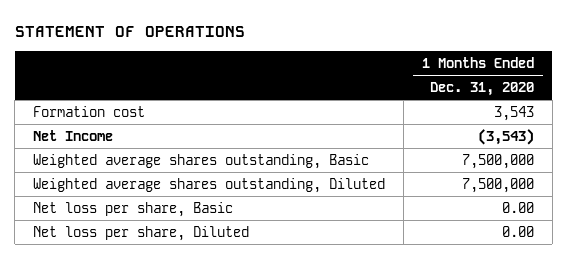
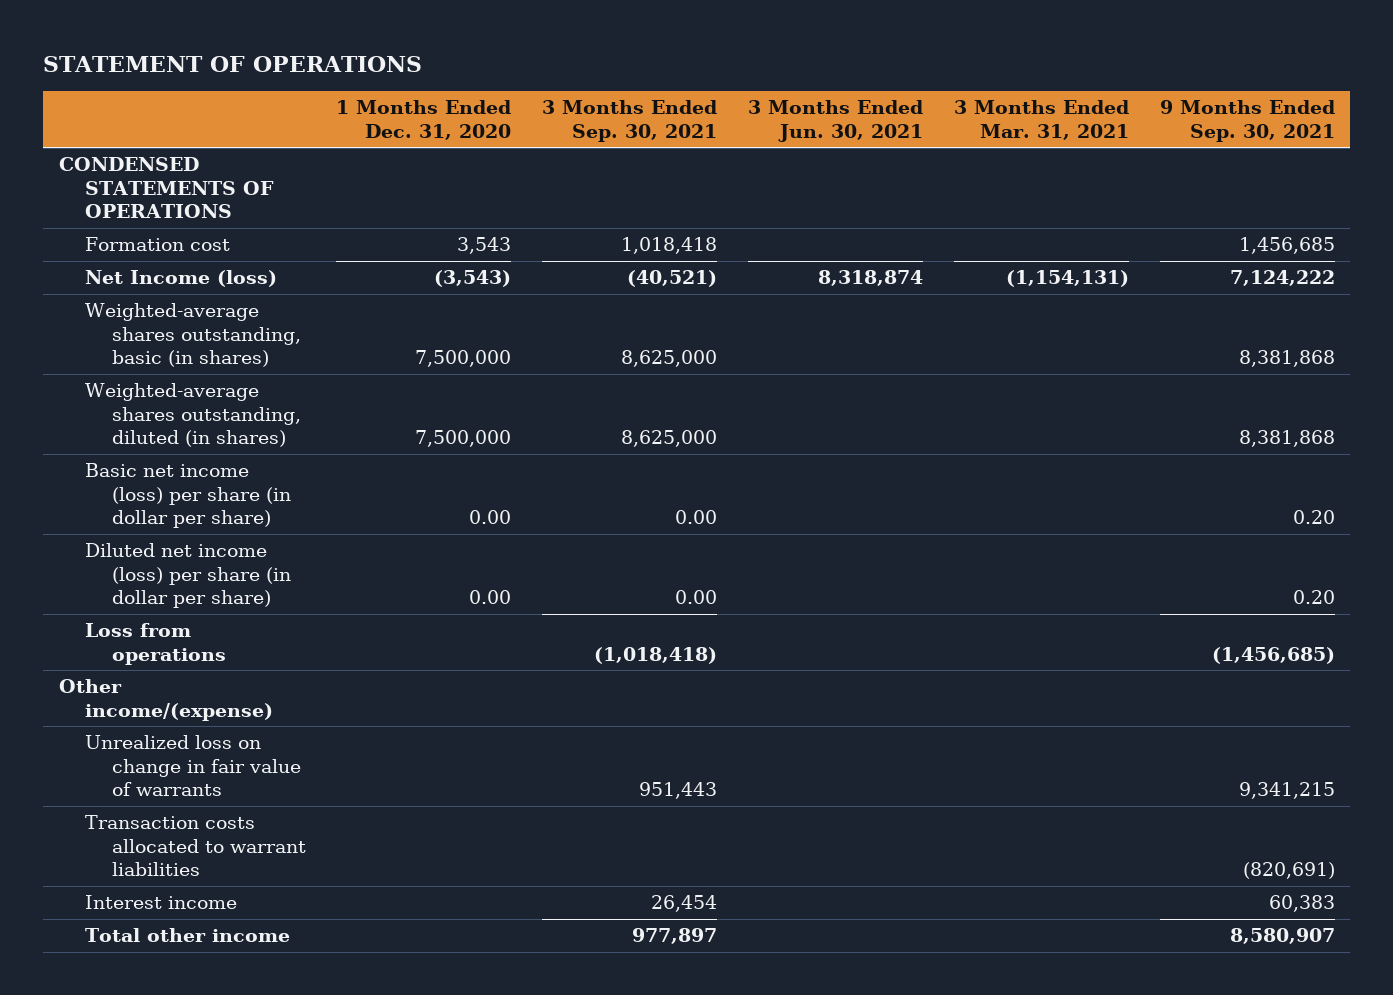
none -> [542,100,718,142] 3 Months Ended Sep. 30, 2021
none -> [747,100,923,142] 3 Months Ended Jun. 30, 2021
none -> [953,100,1129,140] 3 Months Ended Mar. 31, 2021
none -> [1159,100,1335,142] 9 Months Ended Sep. 30, 2021
none -> [58,157,275,219] CONDENSED STATEMENTS OF OPERATIONS
[33,130,114,142] Net Income -> [85,270,278,288] Net Income (loss)
[33,154,370,170] Weighted average shares outstanding, Basic -> [85,303,301,368] Weighted-average shares outstanding, basic (in shares)
[33,178,386,194] Weighted average shares outstanding, Diluted -> [85,383,301,448] Weighted-average shares outstanding, diluted (in shares)
[33,202,234,218] Net loss per share, Basic -> [85,463,291,529] Basic net income (loss) per share (in dollar per share)
[33,226,250,242] Net loss per share, Diluted -> [85,543,291,609] Diluted net income (loss) per share (in dollar per share)
none -> [85,623,226,665] Loss from operations
none -> [58,679,274,721] Other income/(expense)
none -> [85,735,301,797] Unrealized loss on change in fair value of warrants
none -> [85,815,306,877] Transaction costs allocated to warrant liabilities
none -> [85,895,238,910] Interest income
none -> [85,928,291,943] Total other income

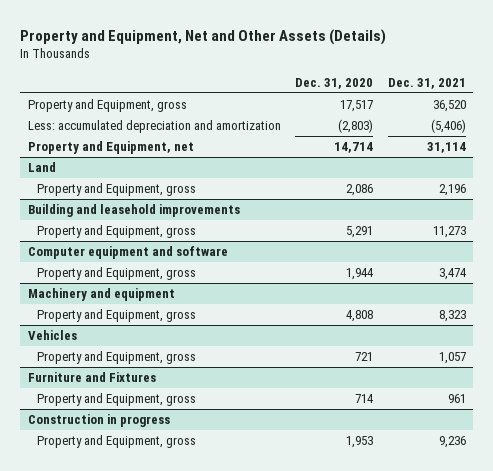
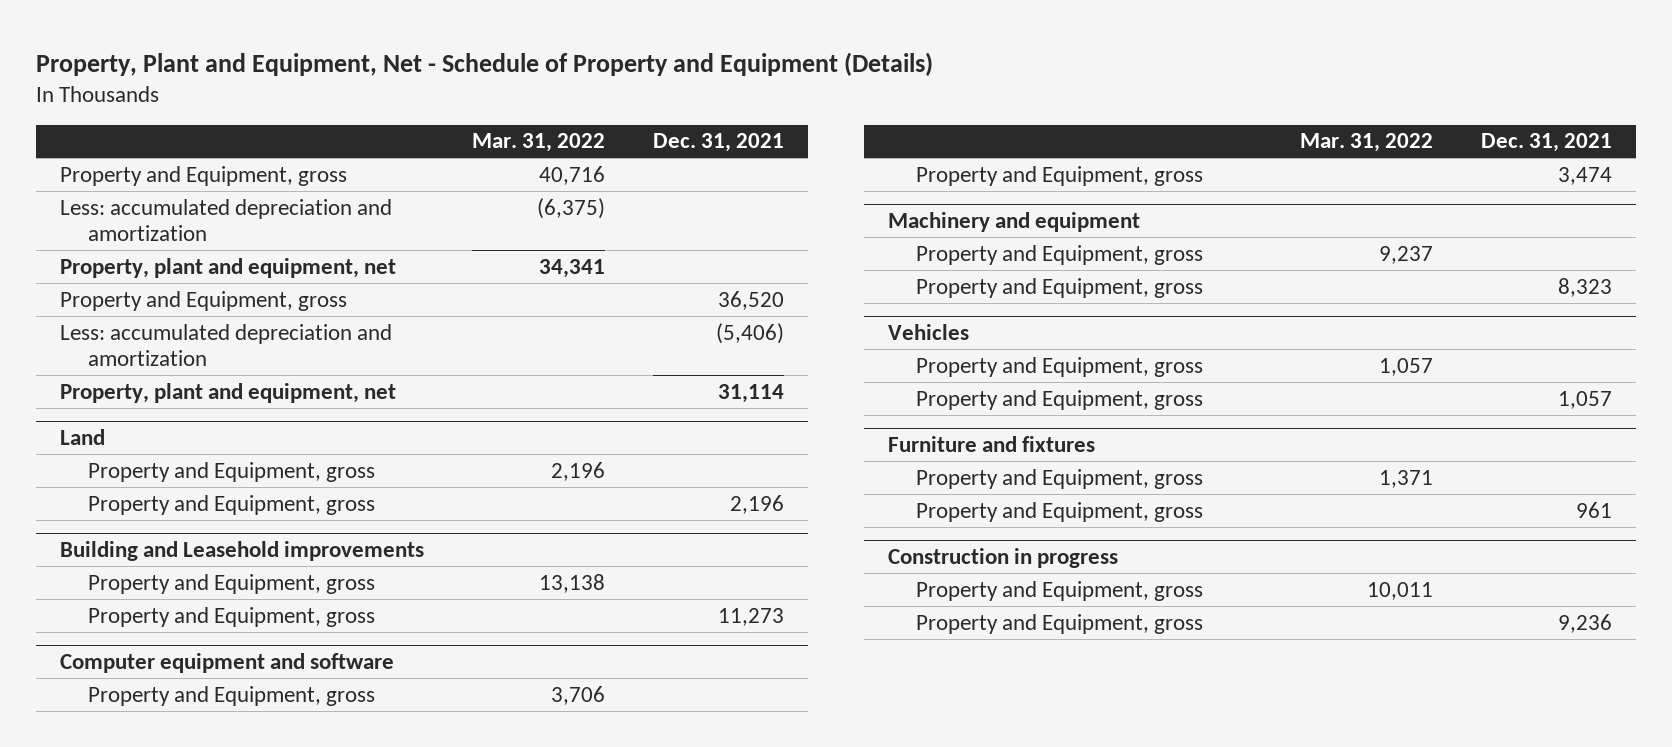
[20,28,387,45] Property and Equipment, Net and Other Assets (Details) -> [36,51,934,76] Property, Plant and Equipment, Net - Schedule of Property and Equipment (Details)
[295,77,374,89] Dec. 31, 2020 -> none
none -> [472,133,606,153] Mar. 31, 2022
none -> [60,165,348,186] Property and Equipment, gross
none -> [60,198,393,242] Less: accumulated depreciation and amortization
none -> [60,257,397,278] Property, plant and equipment, net
[27,141,194,155] Property and Equipment, net -> [60,382,397,403] Property, plant and equipment, net
none -> [87,461,375,482] Property and Equipment, gross
[27,204,240,218] Building and leasehold improvements -> [60,541,425,562] Building and Leasehold improvements
none -> [87,573,375,594] Property and Equipment, gross
none -> [87,685,375,706] Property and Equipment, gross
none -> [915,244,1203,265] Property and Equipment, gross
none -> [915,356,1203,377] Property and Equipment, gross
[27,372,156,383] Furniture and Fixtures -> [888,436,1096,453] Furniture and fixtures
none -> [915,468,1203,489] Property and Equipment, gross
none -> [915,580,1203,601] Property and Equipment, gross

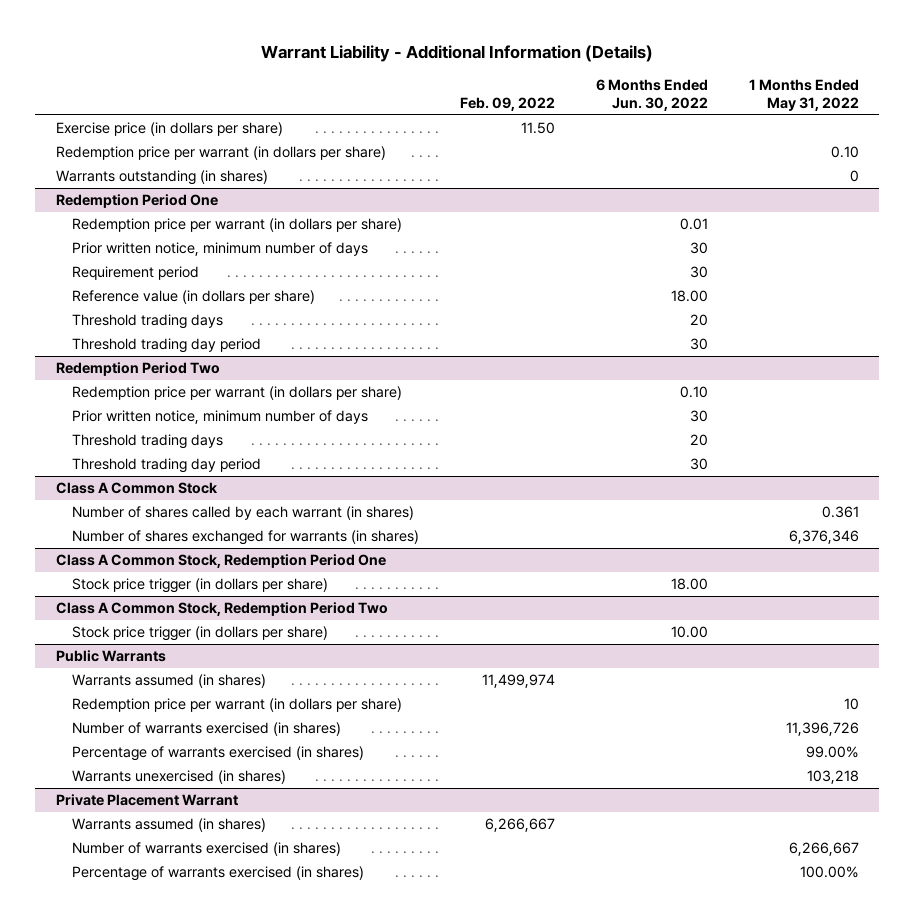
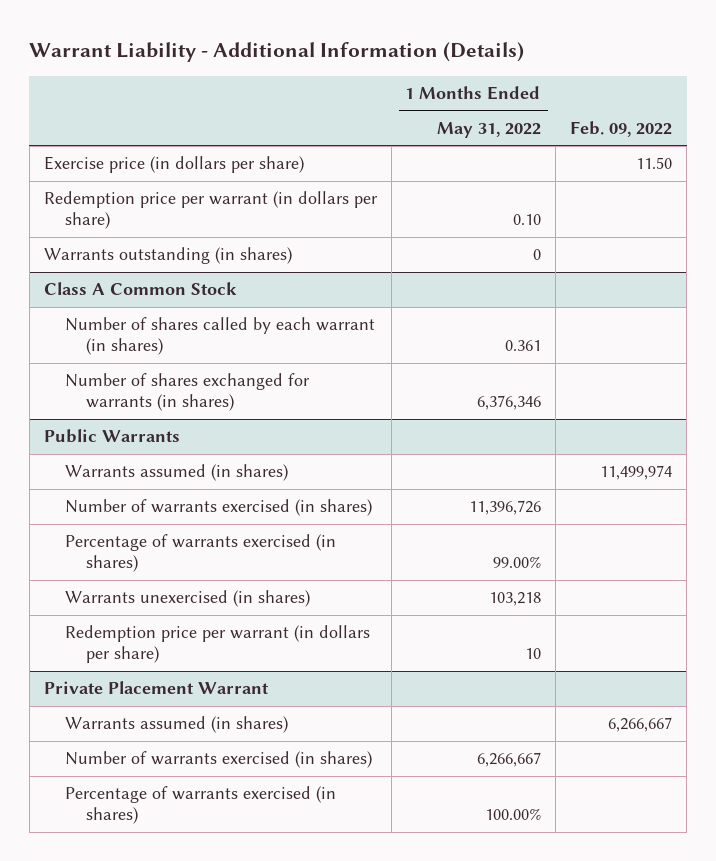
[595,79,708,111] 6 Months Ended Jun. 30, 2022 -> none
[55,194,218,209] Redemption Period One -> none
[71,218,402,233] Redemption price per warrant (in dollars per share) -> none
[71,242,368,257] Prior written notice, minimum number of days -> none
[71,266,199,281] Requirement period -> none
[71,290,315,305] Reference value (in dollars per share) -> none
[71,314,223,330] Threshold trading days -> none
[71,338,261,354] Threshold trading day period -> none
[55,362,220,377] Redemption Period Two -> none
[71,386,402,401] Redemption price per warrant (in dollars per share) -> none
[71,410,368,425] Prior written notice, minimum number of days -> none
[71,434,223,450] Threshold trading days -> none
[71,458,261,474] Threshold trading day period -> none
[55,554,386,569] Class A Common Stock, Redemption Period One -> none
[71,578,328,594] Stock price trigger (in dollars per share) -> none
[55,602,388,617] Class A Common Stock, Redemption Period Two -> none
[71,626,328,642] Stock price trigger (in dollars per share) -> none
[71,698,402,713] Redemption price per warrant (in dollars per share) -> [64,625,370,664] Redemption price per warrant (in dollars per share)

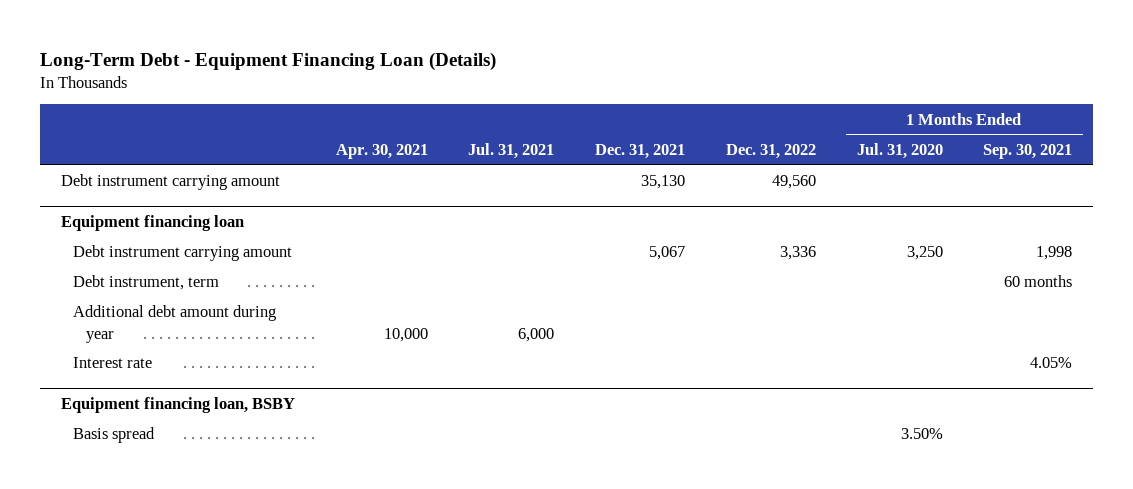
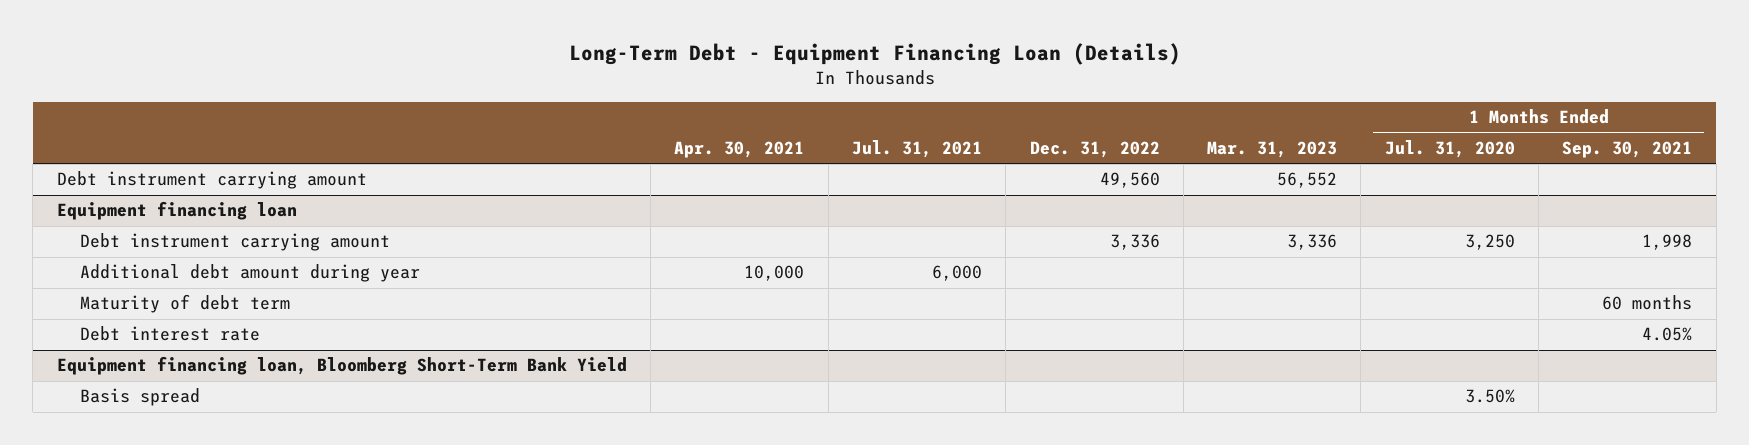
[595,143,686,159] Dec. 31, 2021 -> none
none -> [1207,140,1338,158] Mar. 31, 2023
[73,275,220,291] Debt instrument, term -> none
none -> [79,294,290,314] Maturity of debt term
[73,357,153,369] Interest rate -> [79,326,260,342] Debt interest rate
[60,396,295,413] Equipment financing loan, BSBY -> [56,356,627,376] Equipment financing loan, Bloomberg Short-Term Bank Yield

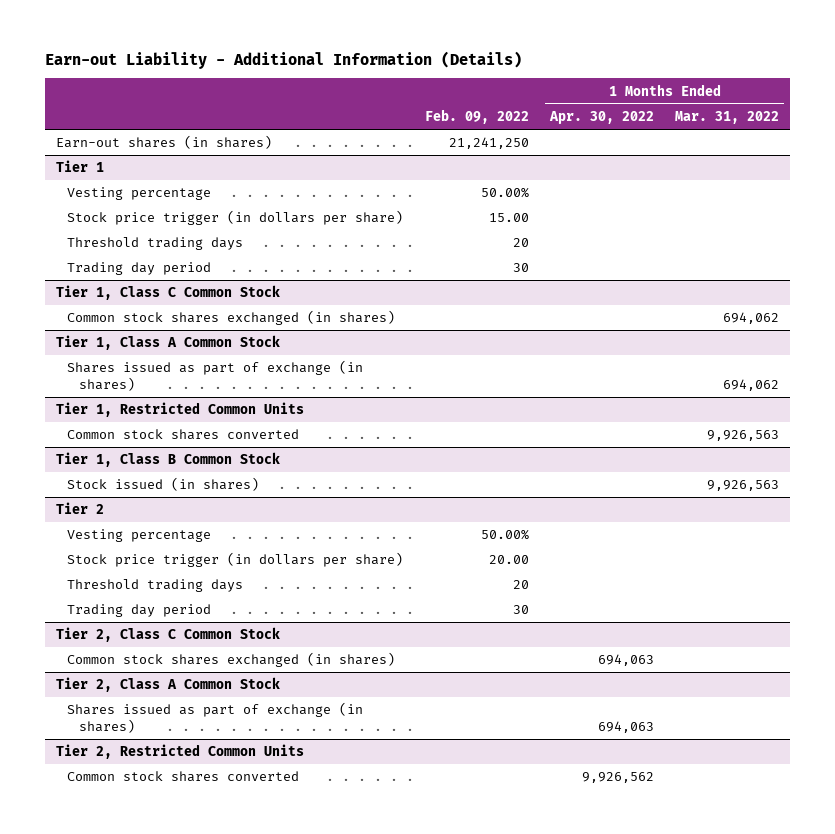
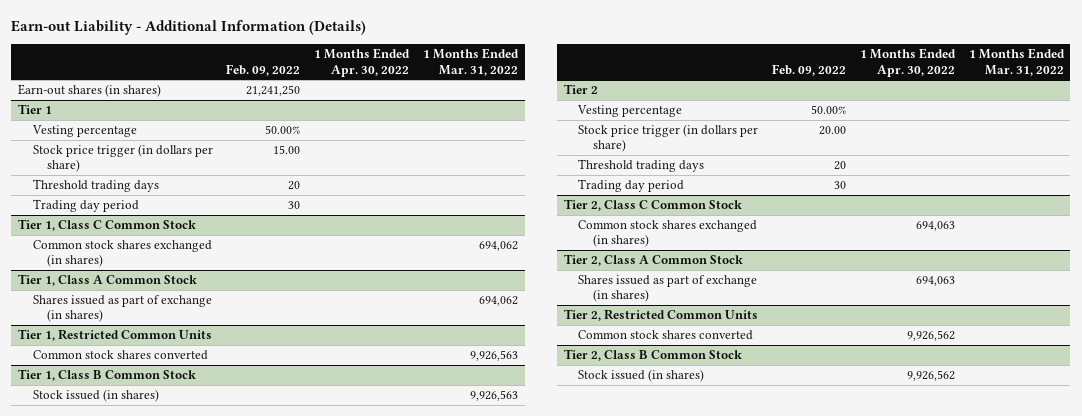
none -> [563,349,742,362] Tier 2, Class B Common Stock
none -> [578,369,705,383] Stock issued (in shares)

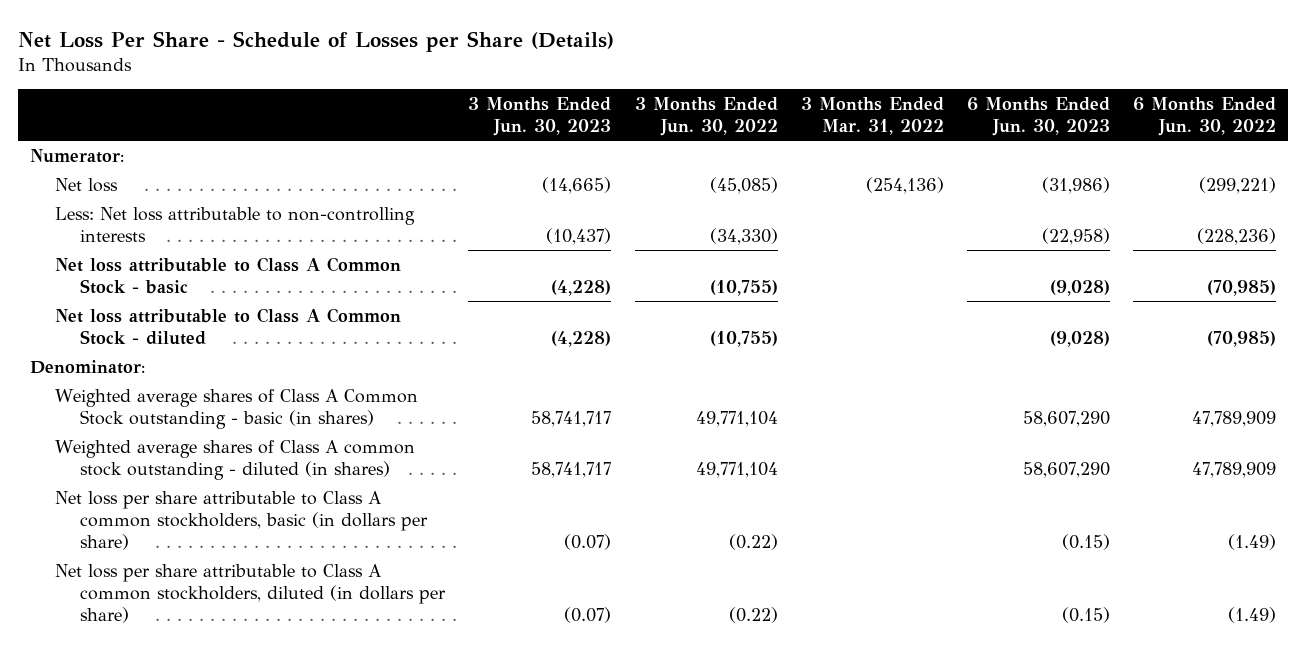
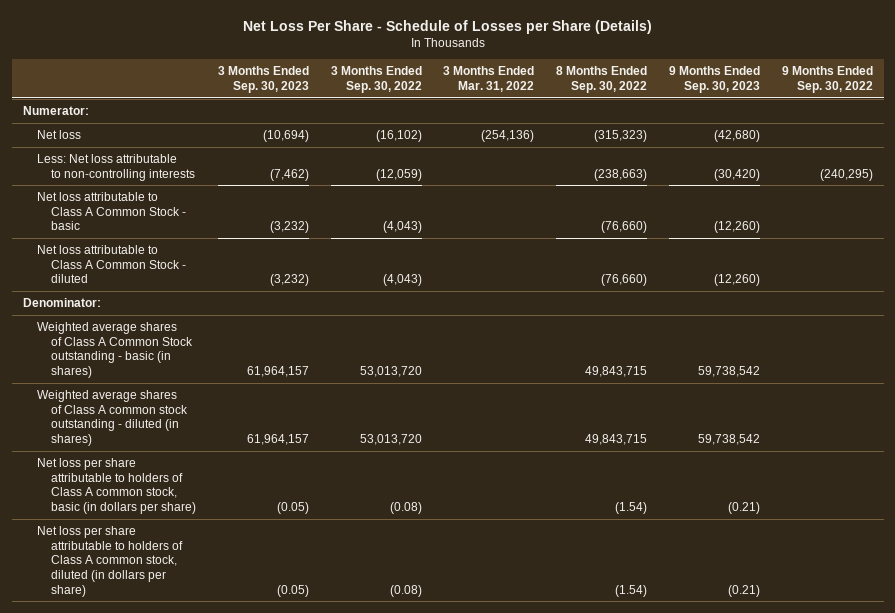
[468,96,612,136] 3 Months Ended Jun. 30, 2023 -> none
[634,96,778,136] 3 Months Ended Jun. 30, 2022 -> none
[967,96,1111,136] 6 Months Ended Jun. 30, 2023 -> none
[1133,96,1277,136] 6 Months Ended Jun. 30, 2022 -> none
none -> [217,66,309,94] 3 Months Ended Sep. 30, 2023
none -> [330,66,422,94] 3 Months Ended Sep. 30, 2022
none -> [556,66,648,94] 8 Months Ended Sep. 30, 2022
none -> [668,66,760,94] 9 Months Ended Sep. 30, 2023
none -> [781,66,873,94] 9 Months Ended Sep. 30, 2022
[55,490,429,550] Net loss per share attributable to Class A common stockholders, basic (in dollars per share) -> [37,458,197,514] Net loss per share attributable to holders of Class A common stock, basic (in dollars per share)
[55,563,447,623] Net loss per share attributable to Class A common stockholders, diluted (in dollars per share) -> [37,526,184,597] Net loss per share attributable to holders of Class A common stock, diluted (in dollars per share)

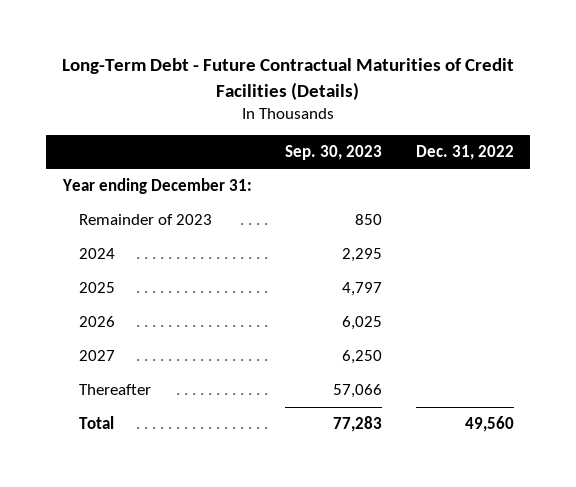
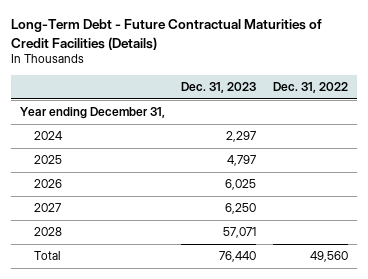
[285,145,383,161] Sep. 30, 2023 -> none
none -> [181,82,257,94] Dec. 31, 2023
[79,214,213,226] Remainder of 2023 -> none
[61,178,252,195] Year ending December 31: -> [19,107,165,120] Year ending December 31,
[79,384,152,396] Thereafter -> none
none -> [33,227,62,237] 2028

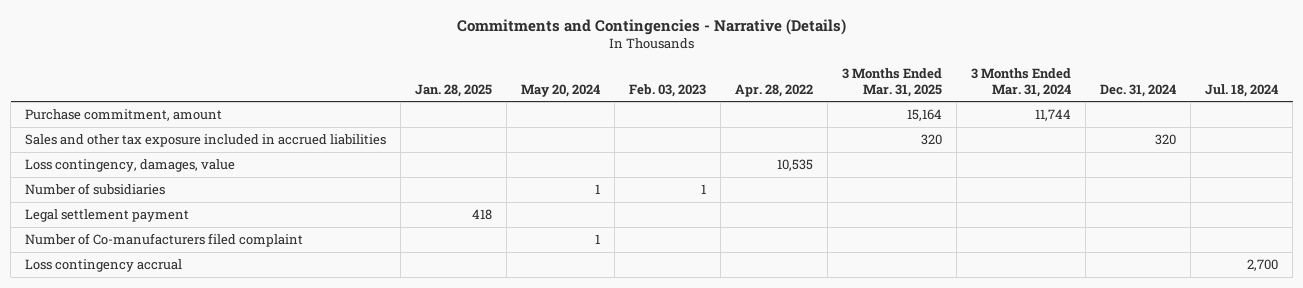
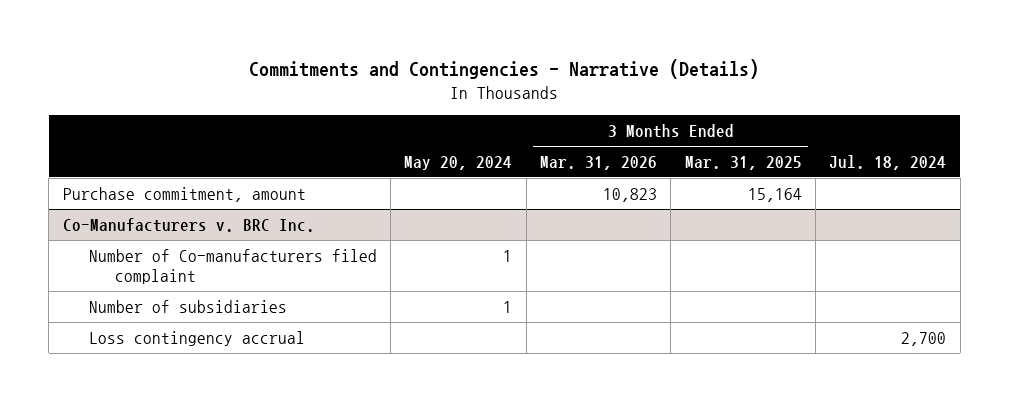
[415,83,493,97] Jan. 28, 2025 -> none
[629,83,707,97] Feb. 03, 2023 -> none
[735,83,814,97] Apr. 28, 2022 -> none
[971,68,1072,97] 3 Months Ended Mar. 31, 2024 -> none
[1100,83,1177,97] Dec. 31, 2024 -> none
none -> [539,155,657,170] Mar. 31, 2026
[25,134,387,148] Sales and other tax exposure included in accrued liabilities -> none
[25,159,236,173] Loss contingency, damages, value -> none
[25,183,166,196] Number of subsidiaries -> none
[25,209,190,223] Legal settlement payment -> none
[25,233,304,248] Number of Co-manufacturers filed complaint -> none
[25,259,183,273] Loss contingency accrual -> none
none -> [62,217,315,232] Co-Manufacturers v. BRC Inc.
none -> [88,248,377,284] Number of Co-manufacturers filed complaint
none -> [88,299,287,313] Number of subsidiaries
none -> [88,330,305,346] Loss contingency accrual

